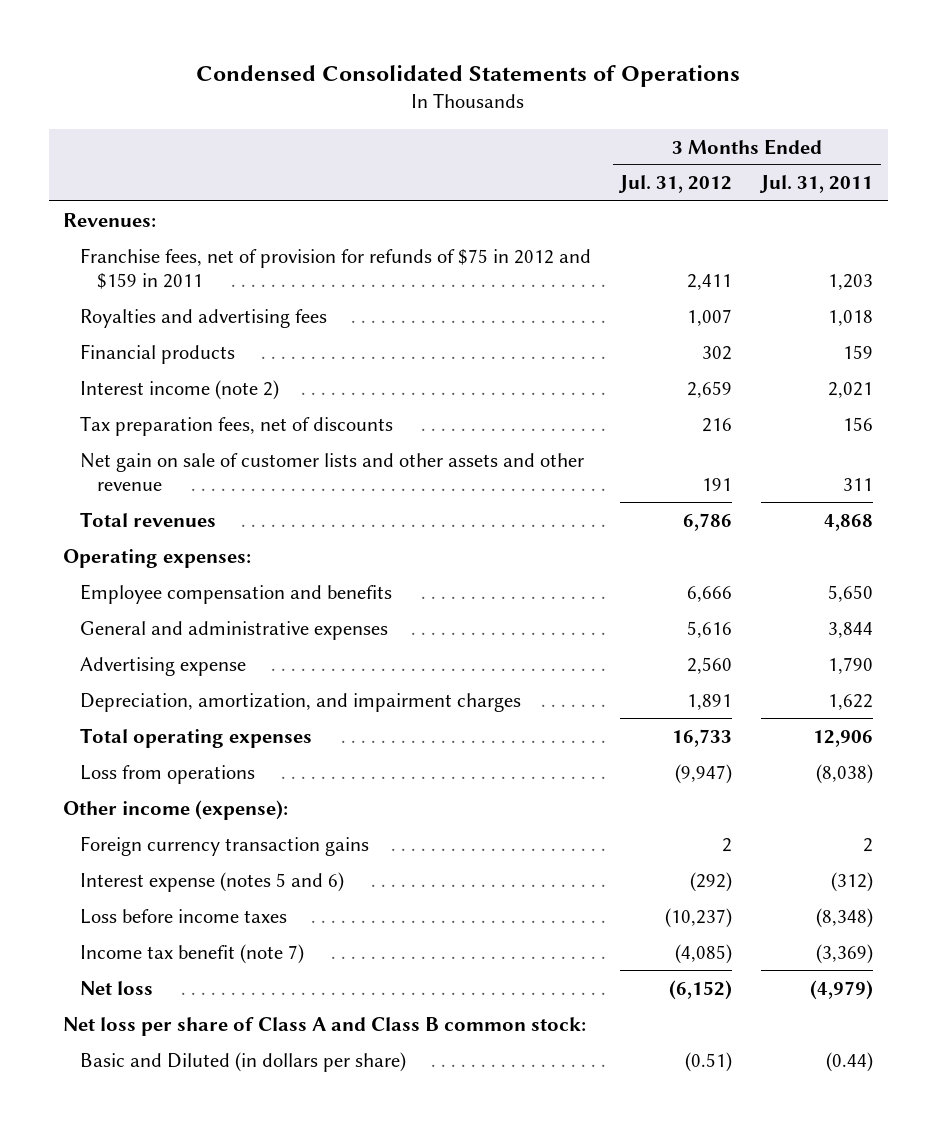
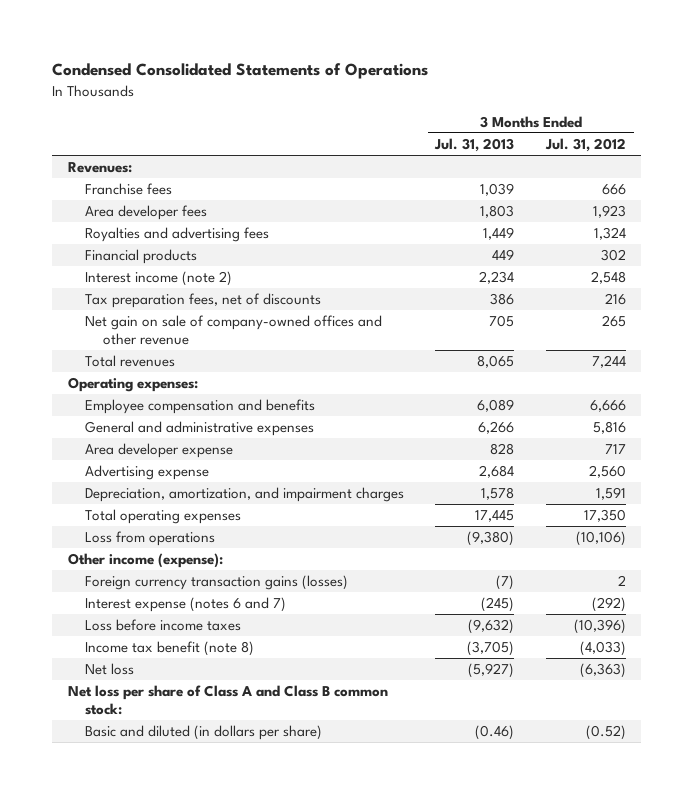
[759,175,874,194] Jul. 31, 2011 -> none
none -> [434,138,515,153] Jul. 31, 2013
[79,247,591,290] Franchise fees, net of provision for refunds of $75 in 2012 and $159 in 2011 -> none
none -> [85,183,173,196] Franchise fees
none -> [85,205,208,221] Area developer fees
[687,308,733,326] 1,007 -> [593,227,626,241] 1,324
[687,380,733,398] 2,659 -> [590,271,626,285] 2,548
[79,452,584,492] Net gain on sale of customer lists and other assets and other revenue -> [85,315,383,345] Net gain on sale of company-owned offices and other revenue
[702,478,733,492] 191 -> [601,315,626,328] 265
[683,512,733,531] 6,786 -> [591,355,626,369] 7,244
[687,620,733,638] 5,616 -> [592,421,626,435] 5,816
none -> [85,443,234,459] Area developer expense
[687,693,733,710] 1,891 -> [595,487,626,501] 1,591
[672,728,733,747] 16,733 -> [583,509,626,523] 17,350
[675,763,733,784] (9,947) -> [575,531,626,547] (10,106)
[79,835,369,856] Foreign currency transaction gains -> [85,575,349,591] Foreign currency transaction gains (losses)
[79,871,344,892] Interest expense (notes 5 and 6) -> [85,597,287,613] Interest expense (notes 6 and 7)
[665,907,733,928] (10,237) -> [573,619,626,635] (10,396)
[79,943,304,964] Income tax benefit (note 7) -> [85,641,255,657] Income tax benefit (note 8)
[675,943,733,964] (4,085) -> [579,641,626,657] (4,033)
[669,979,733,1000] (6,152) -> [579,663,626,679] (6,363)
[79,1051,406,1072] Basic and Diluted (in dollars per share) -> [85,725,323,741] Basic and diluted (in dollars per share)
[685,1051,733,1072] (0.51) -> [585,725,626,741] (0.52)

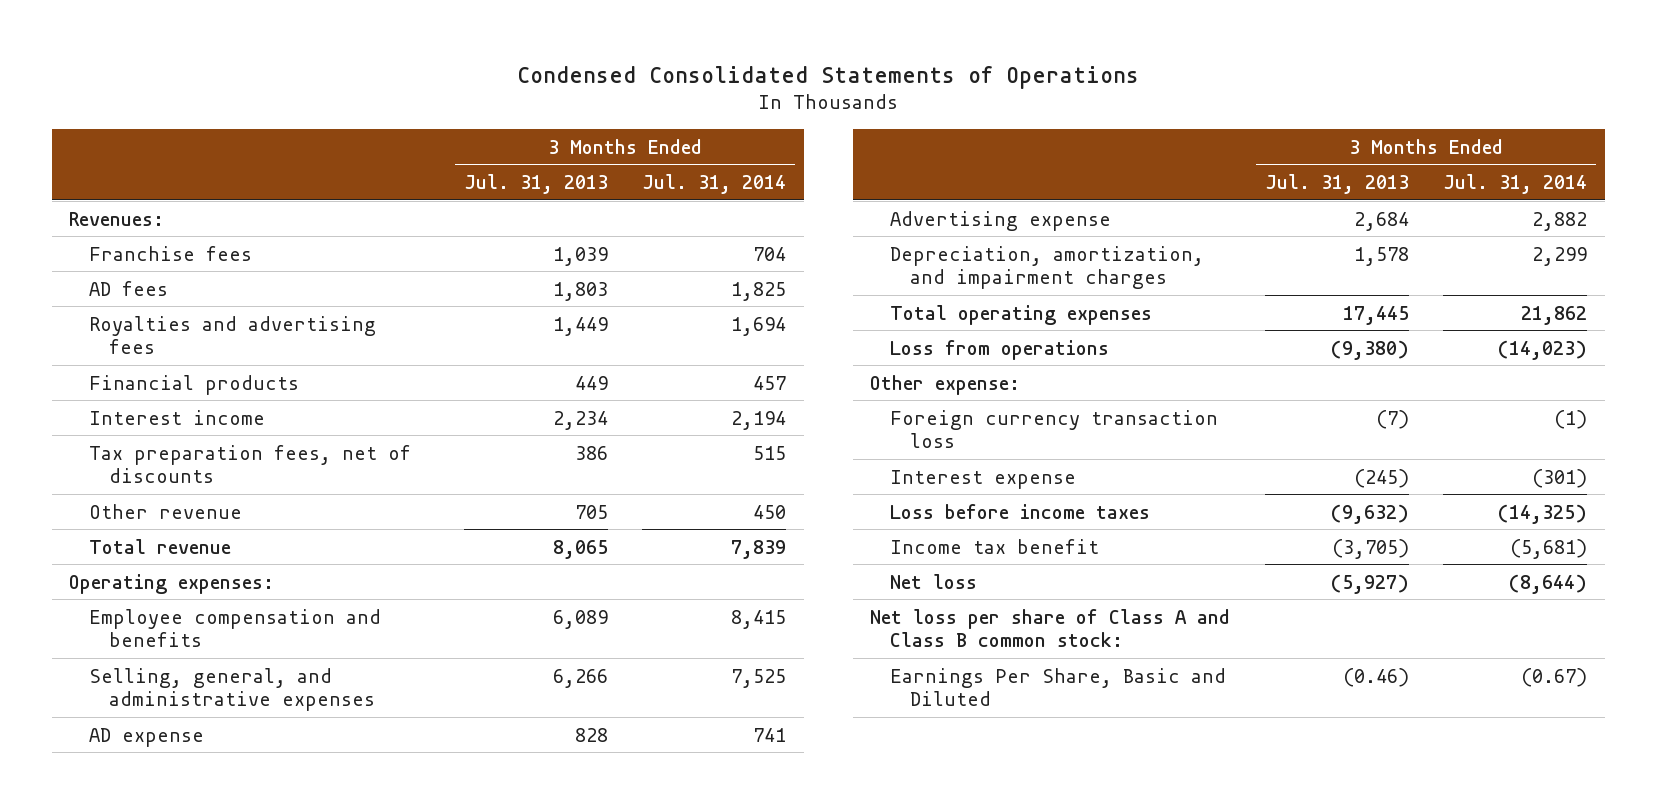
[544,138,626,153] Jul. 31, 2012 -> none
none -> [642,174,787,195] Jul. 31, 2014
[85,205,208,221] Area developer fees -> [89,280,169,296] AD fees
[85,271,233,287] Interest income (note 2) -> [89,409,266,425] Interest income
[85,315,383,345] Net gain on sale of company-owned offices and other revenue -> none
none -> [89,503,243,519] Other revenue
[85,355,176,368] Total revenues -> [89,538,232,554] Total revenue
[85,421,315,437] General and administrative expenses -> [89,667,375,712] Selling, general, and administrative expenses
[85,443,234,459] Area developer expense -> [89,727,205,747] AD expense
[67,553,223,569] Other income (expense): -> [870,374,1021,395] Other expense:
[85,575,349,591] Foreign currency transaction gains (losses) -> [890,409,1219,449] Foreign currency transaction loss
[85,597,287,613] Interest expense (notes 6 and 7) -> [890,469,1077,489] Interest expense
[85,641,255,657] Income tax benefit (note 8) -> [890,538,1100,554] Income tax benefit
[85,725,323,741] Basic and diluted (in dollars per share) -> [890,667,1227,707] Earnings Per Share, Basic and Diluted

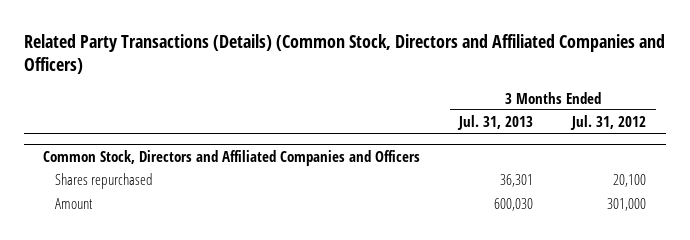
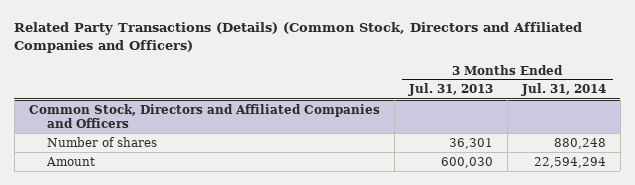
[570,115,647,131] Jul. 31, 2012 -> none
none -> [520,83,606,97] Jul. 31, 2014
[54,173,153,190] Shares repurchased -> [46,136,157,147] Number of shares

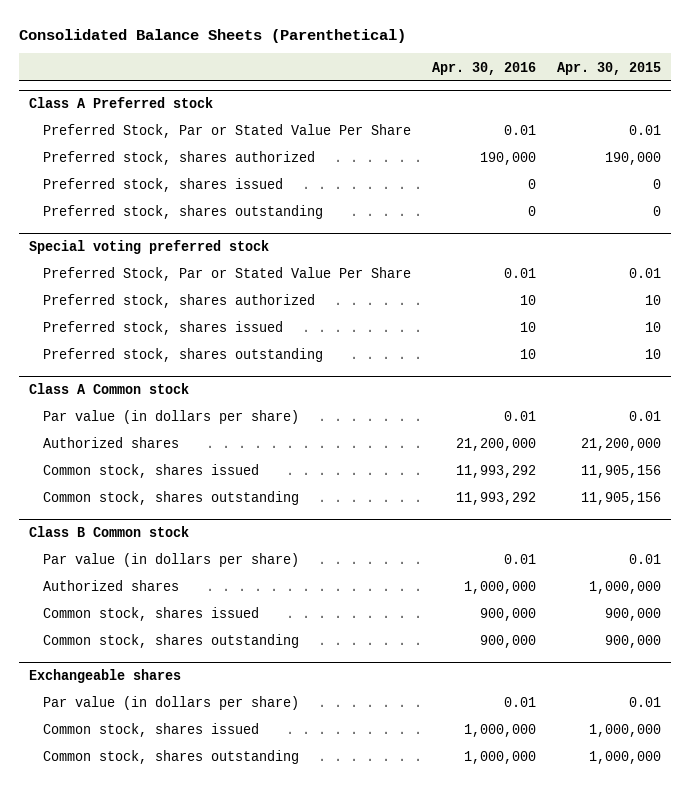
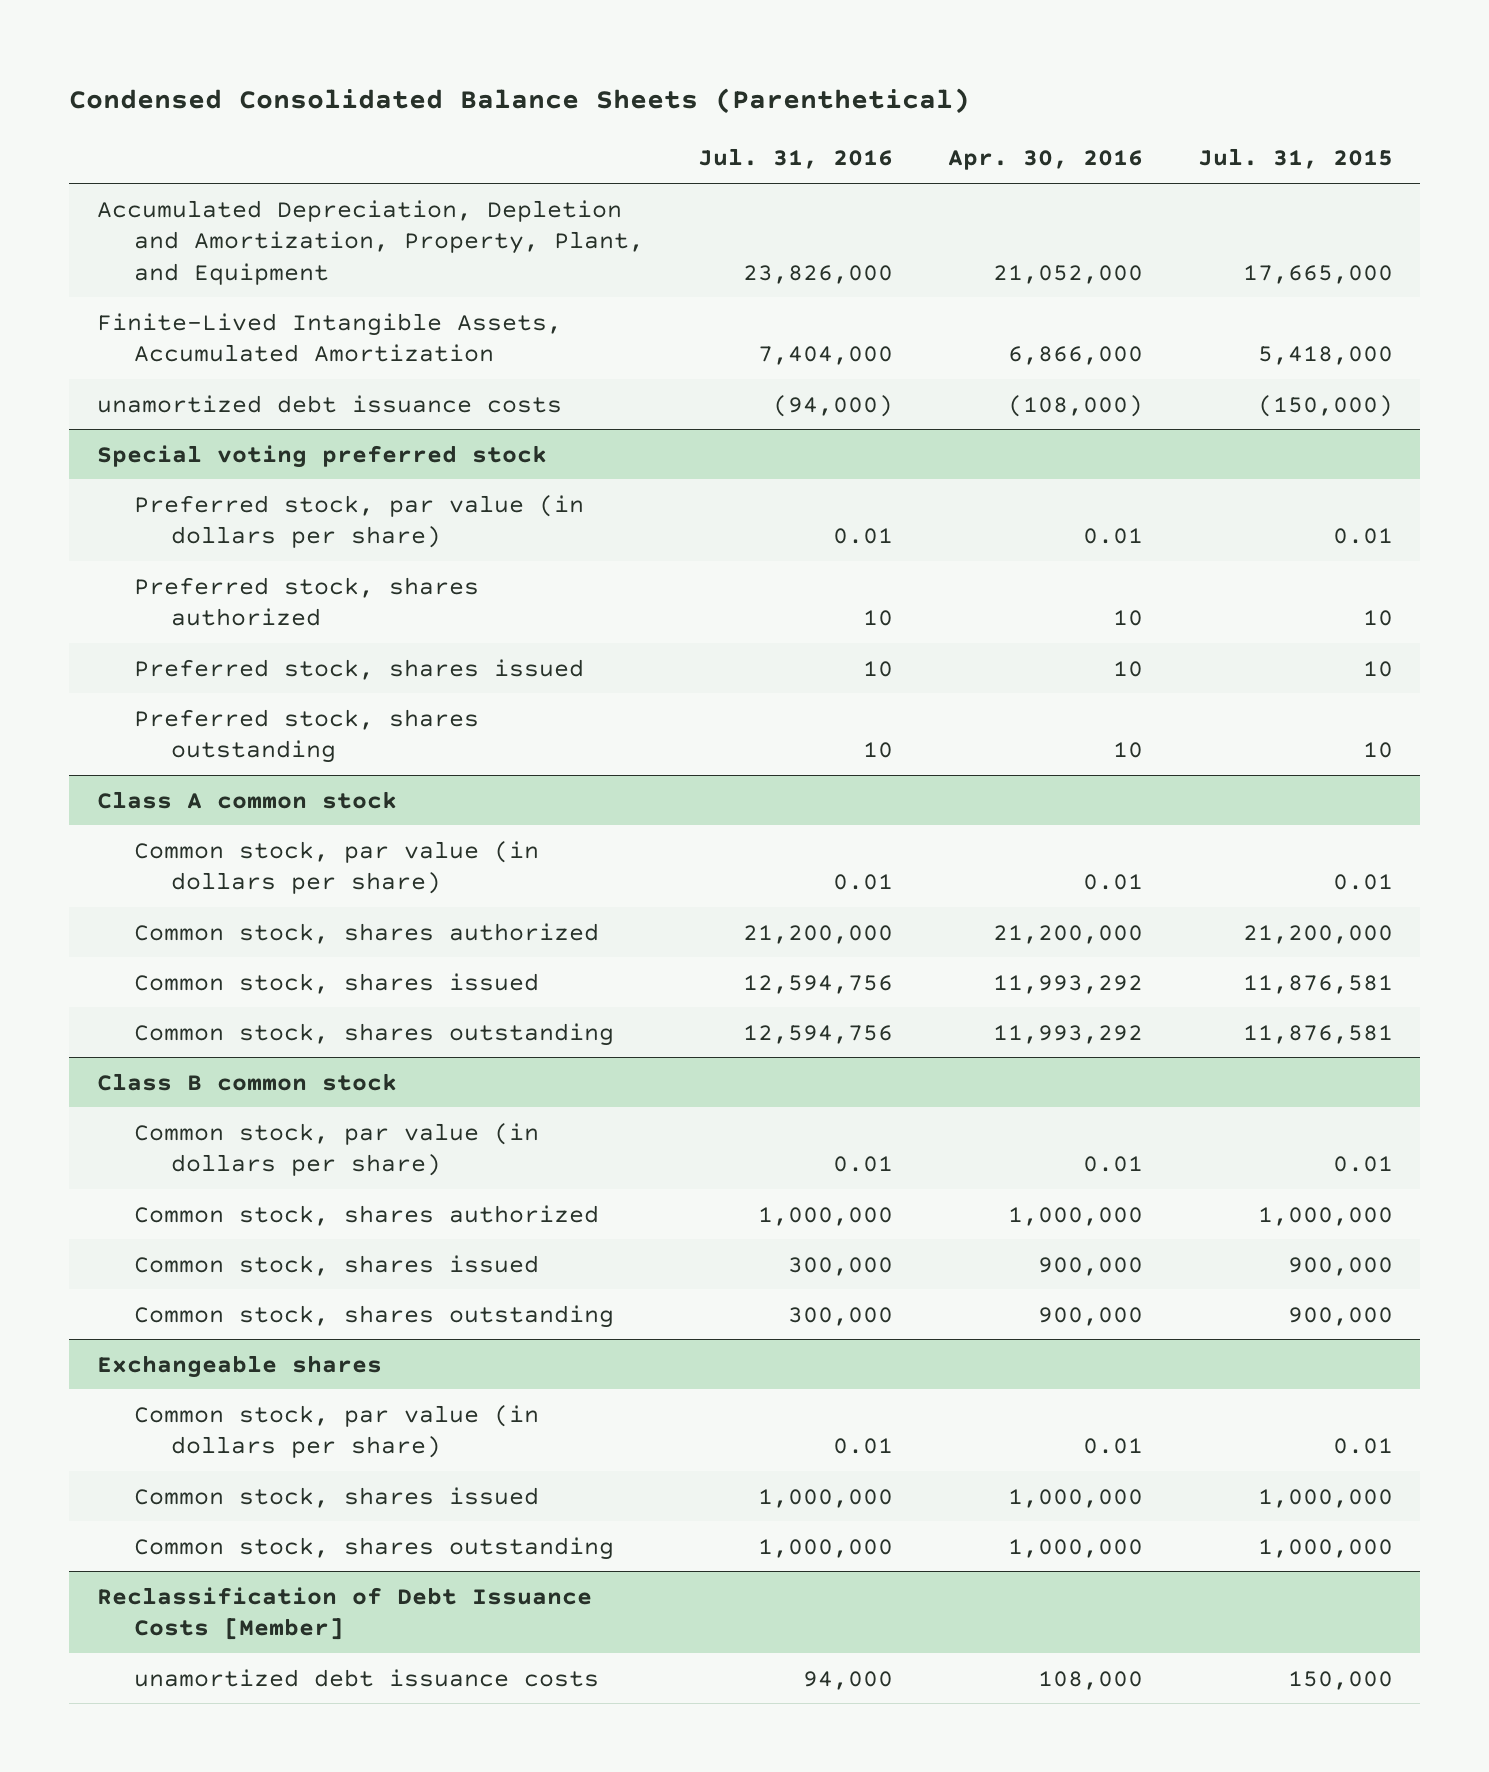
[18,28,406,43] Consolidated Balance Sheets (Parenthetical) -> [69,87,971,114] Condensed Consolidated Balance Sheets (Parenthetical)
[557,61,662,75] Apr. 30, 2015 -> none
none -> [698,148,894,170] Jul. 31, 2016
none -> [1197,148,1393,170] Jul. 31, 2015
[29,97,214,109] Class A Preferred stock -> none
[43,124,412,139] Preferred Stock, Par or Stated Value Per Share -> none
[43,151,316,166] Preferred stock, shares authorized -> none
[43,178,284,193] Preferred stock, shares issued -> none
[43,205,324,220] Preferred stock, shares outstanding -> none
none -> [96,199,644,285] Accumulated Depreciation, Depletion and Amortization, Property, Plant, and Equipment
none -> [96,312,562,363] Finite-Lived Intangible Assets, Accumulated Amortization
none -> [96,394,562,413] unamortized debt issuance costs
[43,267,412,282] Preferred Stock, Par or Stated Value Per Share -> [133,494,584,549] Preferred stock, par value (in dollars per share)
[29,383,190,395] Class A Common stock -> [96,790,397,809] Class A common stock
[43,410,300,425] Par value (in dollars per share) -> [133,840,539,895] Common stock, par value (in dollars per share)
[43,437,180,449] Authorized shares -> [133,922,599,944] Common stock, shares authorized
[29,526,190,538] Class B Common stock -> [96,1072,397,1091] Class B common stock
[43,553,300,568] Par value (in dollars per share) -> [133,1122,539,1177] Common stock, par value (in dollars per share)
[43,580,180,592] Authorized shares -> [133,1204,599,1226] Common stock, shares authorized
[43,696,300,711] Par value (in dollars per share) -> [133,1404,539,1459] Common stock, par value (in dollars per share)
none -> [96,1586,592,1641] Reclassification of Debt Issuance Costs [Member]
none -> [133,1668,599,1687] unamortized debt issuance costs

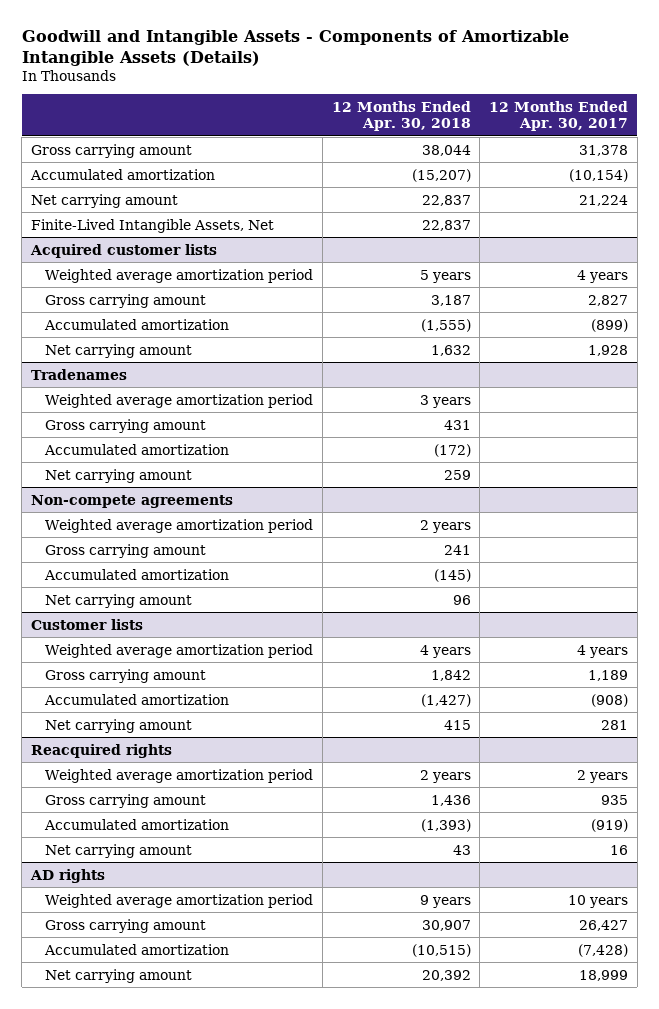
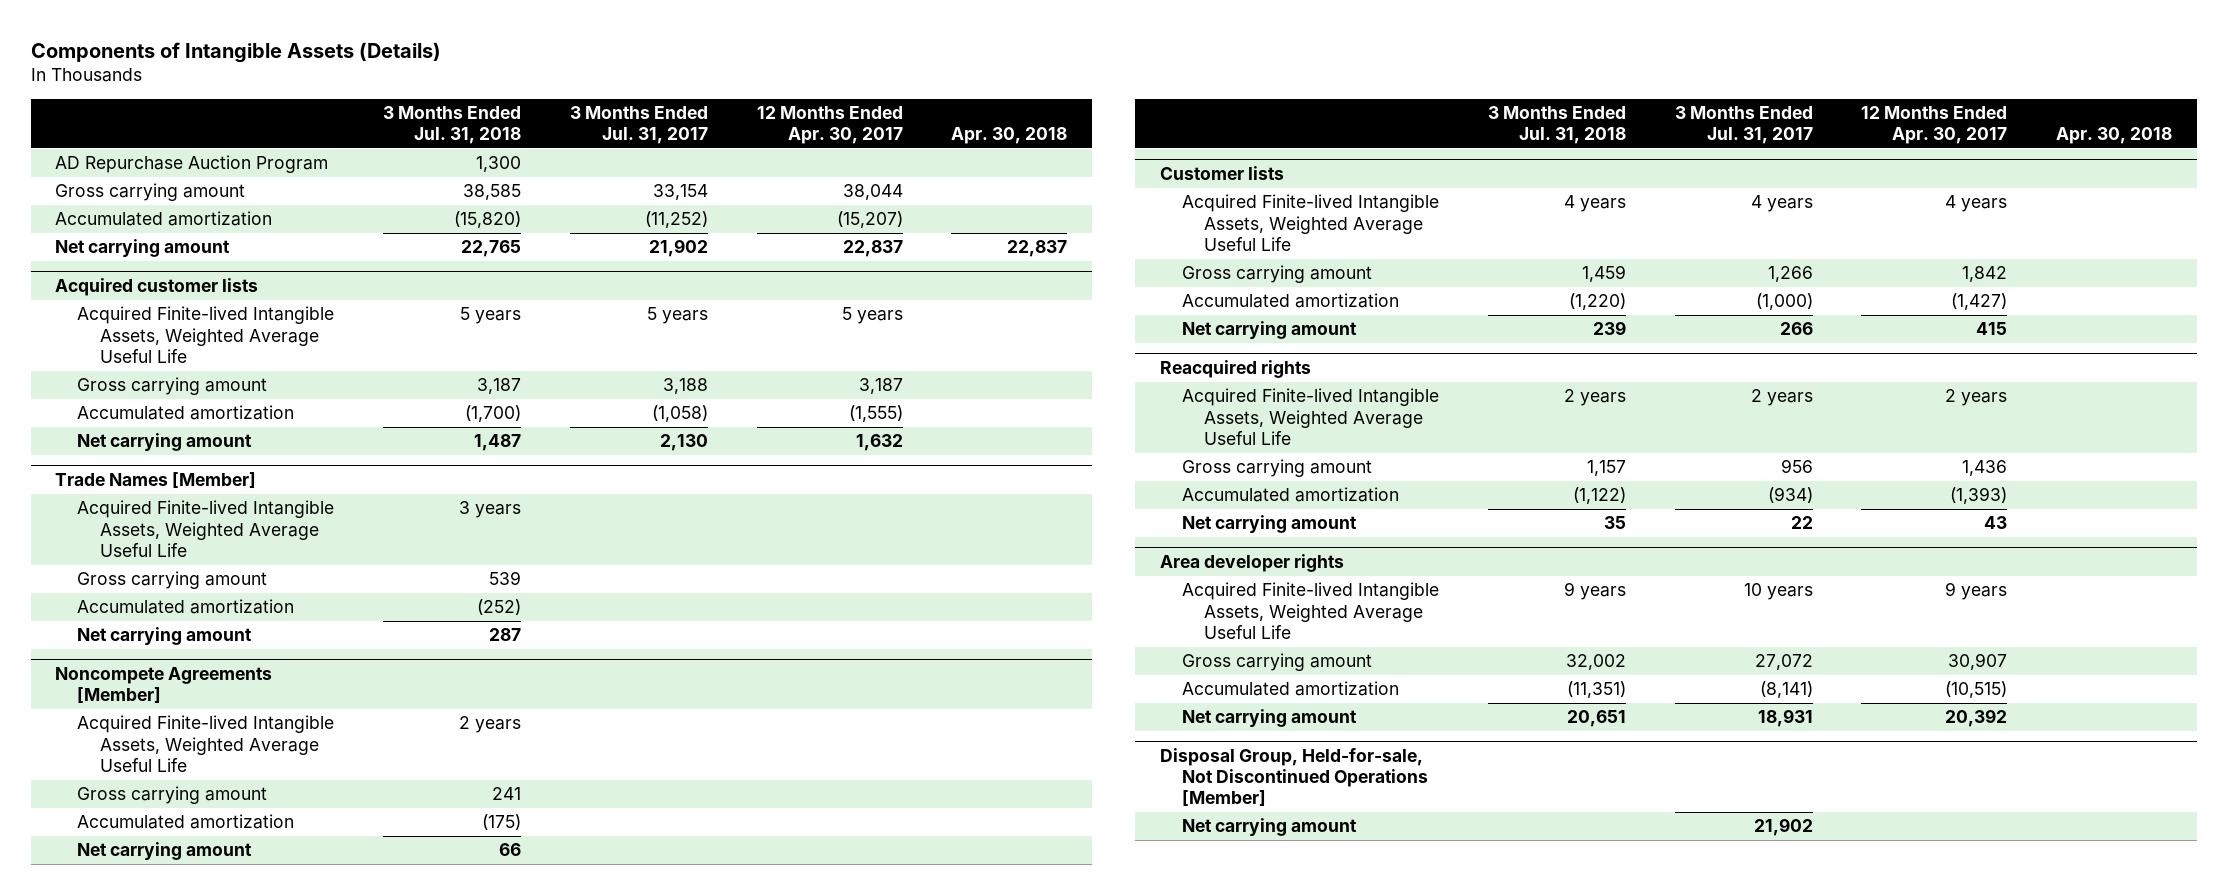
[21,30,569,66] Goodwill and Intangible Assets - Components of Amortizable Intangible Assets (Details) -> [30,41,441,63] Components of Intangible Assets (Details)
[331,100,471,132] 12 Months Ended Apr. 30, 2018 -> none
none -> [383,106,522,145] 3 Months Ended Jul. 31, 2018
none -> [569,106,708,145] 3 Months Ended Jul. 31, 2017
none -> [951,127,1068,145] Apr. 30, 2018
[30,218,274,233] Finite-Lived Intangible Assets, Net -> none
none -> [55,155,329,174] AD Repurchase Auction Program
[578,144,628,156] 31,378 -> [842,184,903,201] 38,044
[568,168,628,182] (10,154) -> [836,211,903,229] (15,207)
[578,194,628,206] 21,224 -> [842,240,903,258] 22,837
[45,268,314,283] Weighted average amortization period -> none
none -> [77,306,335,363] Acquired Finite-lived Intangible Assets, Weighted Average Useful Life
[587,294,628,306] 2,827 -> [858,378,903,395] 3,187
[590,318,628,332] (899) -> [848,405,903,423] (1,555)
[587,344,628,356] 1,928 -> [855,434,903,452] 1,632
[30,368,127,380] Tradenames -> [55,472,257,489] Trade Names [Member]
[45,393,314,408] Weighted average amortization period -> [77,500,335,557] Acquired Finite-lived Intangible Assets, Weighted Average Useful Life
[30,494,233,508] Non-compete agreements -> [55,667,273,704] Noncompete Agreements [Member]
[45,518,314,533] Weighted average amortization period -> [77,715,335,772] Acquired Finite-lived Intangible Assets, Weighted Average Useful Life
[45,643,314,658] Weighted average amortization period -> [1182,194,1440,251] Acquired Finite-lived Intangible Assets, Weighted Average Useful Life
[587,669,628,681] 1,189 -> [1962,266,2008,283] 1,842
[590,693,628,707] (908) -> [1951,293,2008,311] (1,427)
[600,719,628,730] 281 -> [1976,322,2008,336] 415
[45,893,314,908] Weighted average amortization period -> none
[45,768,314,783] Weighted average amortization period -> [1182,388,1440,445] Acquired Finite-lived Intangible Assets, Weighted Average Useful Life
[600,794,628,805] 935 -> [1962,460,2008,477] 1,436
[590,818,628,832] (919) -> [1950,487,2008,505] (1,393)
[609,844,628,855] 16 -> [1984,516,2008,530] 43
[29,868,105,883] AD rights -> [1159,554,1344,573] Area developer rights
none -> [1182,582,1440,639] Acquired Finite-lived Intangible Assets, Weighted Average Useful Life
[578,919,628,931] 26,427 -> [1948,653,2008,671] 30,907
[577,943,628,957] (7,428) -> [1945,681,2008,699] (10,515)
[578,969,628,981] 18,999 -> [1945,709,2008,728] 20,392
none -> [1159,748,1429,807] Disposal Group, Held-for-sale, Not Discontinued Operations [Member]
none -> [1182,818,1358,837] Net carrying amount

